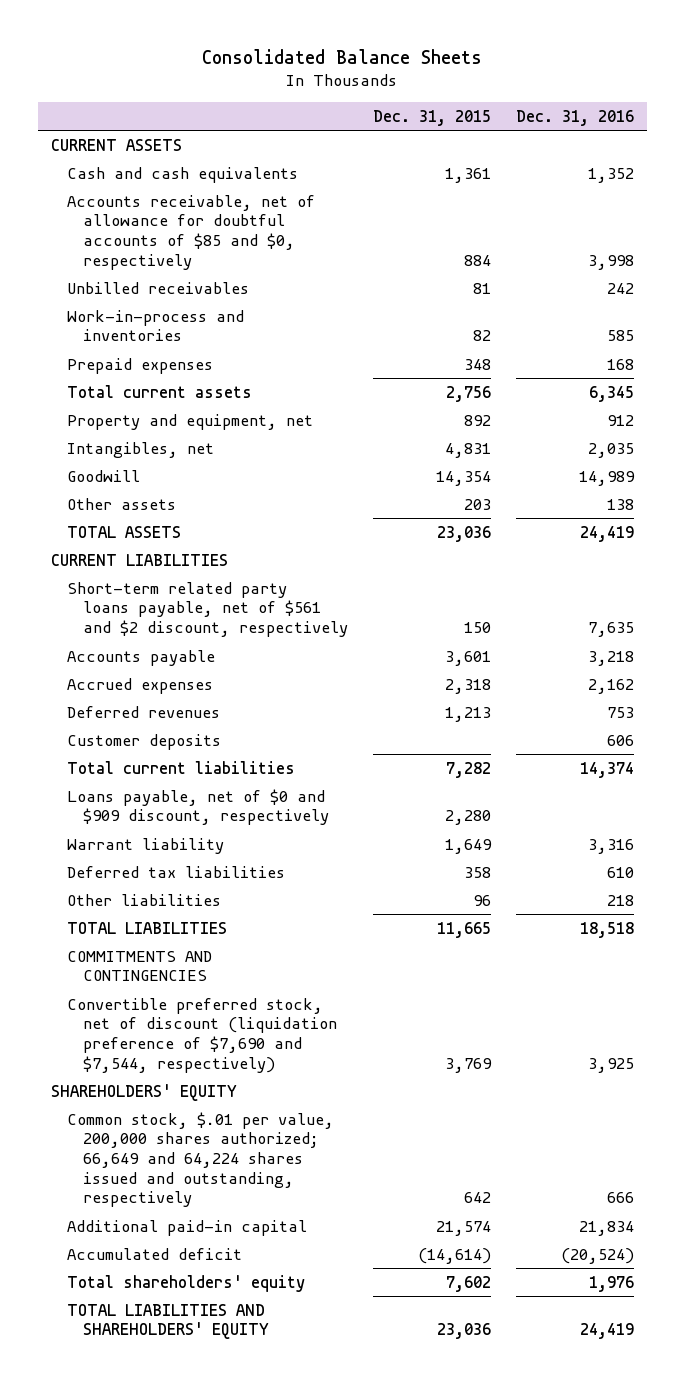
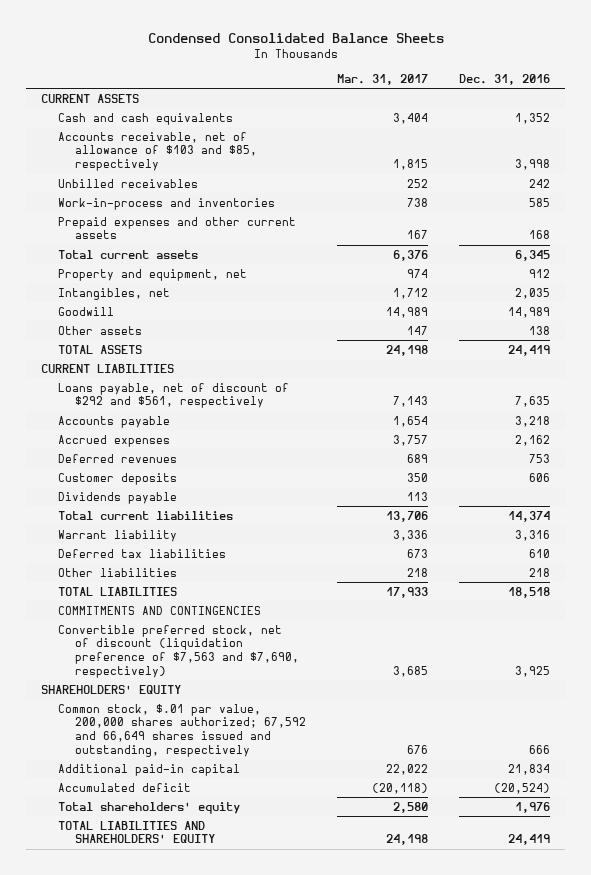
[202,48,483,64] Consolidated Balance Sheets -> [147,33,444,44] Condensed Consolidated Balance Sheets
[373,109,492,126] Dec. 31, 2015 -> none
none -> [336,74,428,86] Mar. 31, 2017
[66,194,315,270] Accounts receivable, net of allowance for doubtful accounts of $85 and $0, respectively -> [58,131,257,172] Accounts receivable, net of allowance of $103 and $85, respectively
[66,357,213,374] Prepaid expenses -> [58,216,297,240] Prepaid expenses and other current assets
[66,581,348,638] Short-term related party loans payable, net of $561 and $2 discount, respectively -> [58,382,290,409] Loans payable, net of discount of $292 and $561, respectively
none -> [58,491,178,504] Dividends payable
[66,788,329,826] Loans payable, net of $0 and $909 discount, respectively -> none
[66,997,337,1073] Convertible preferred stock, net of discount (liquidation preference of $7,690 and $7,544, respectively) -> [58,624,299,678] Convertible preferred stock, net of discount (liquidation preference of $7,563 and $7,690, respectively)
[66,1111,334,1208] Common stock, $.01 per value, 200,000 shares authorized; 66,649 and 64,224 shares issued and outstanding, respectively -> [58,703,306,757] Common stock, $.01 par value, 200,000 shares authorized; 67,592 and 66,649 shares issued and outstanding, respectively

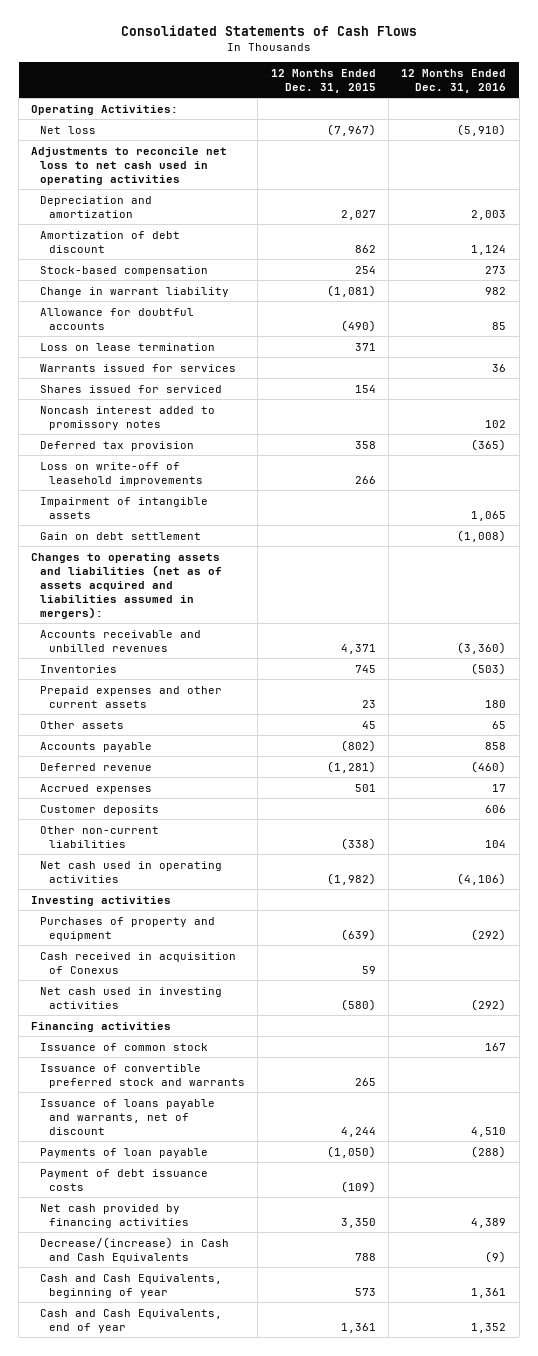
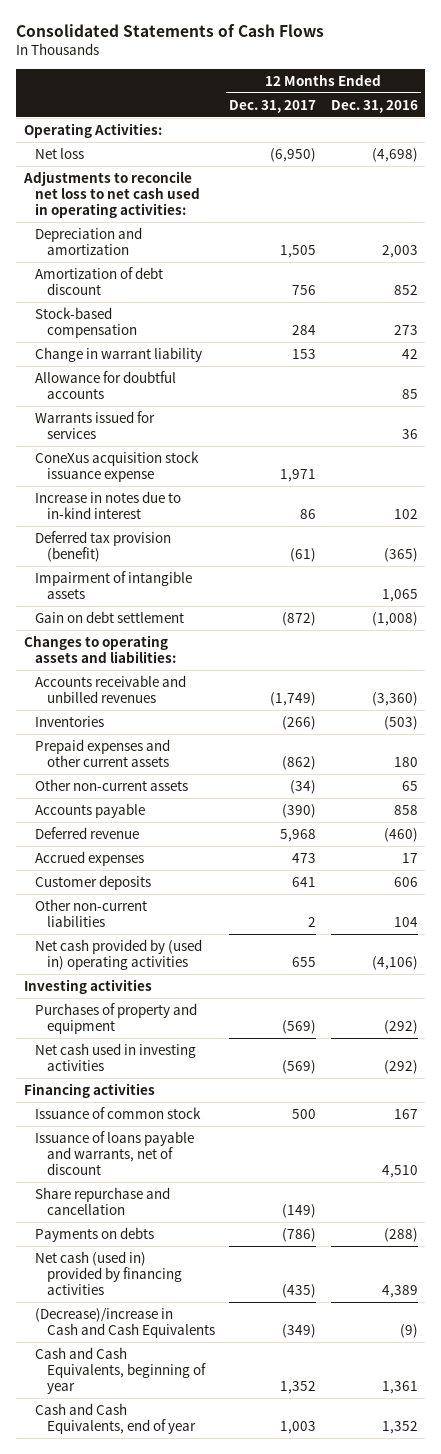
[270,68,376,93] 12 Months Ended Dec. 31, 2015 -> none
none -> [229,99,317,113] Dec. 31, 2017
[457,123,507,136] (5,910) -> [371,147,418,162] (4,698)
[31,146,228,185] Adjustments to reconcile net loss to net cash used in operating activities -> [22,170,201,218] Adjustments to reconcile net loss to net cash used in operating activities:
[471,244,507,255] 1,124 -> [393,284,418,295] 852
[485,286,507,295] 982 -> [401,348,418,359] 42
[40,342,216,351] Loss on lease termination -> none
[40,384,223,393] Shares issued for serviced -> none
[40,405,216,430] Noncash interest added to promissory notes -> none
[40,461,204,486] Loss on write-off of leasehold improvements -> none
none -> [35,450,200,482] ConeXus acquisition stock issuance expense
none -> [35,490,182,519] Increase in notes due to in-kind interest
[40,440,195,451] Deferred tax provision -> [35,530,172,562] Deferred tax provision (benefit)
[31,552,223,619] Changes to operating assets and liabilities (net as of assets acquired and liabilities assumed in mergers): -> [23,634,177,663] Changes to operating assets and liabilities:
[40,720,125,729] Other assets -> [35,778,189,791] Other non-current assets
[40,860,223,883] Net cash used in operating activities -> [35,938,203,970] Net cash provided by (used in) operating activities
[40,951,237,974] Cash received in acquisition of Conexus -> none
[40,1063,246,1088] Issuance of convertible preferred stock and warrants -> none
[40,1168,209,1191] Payment of debt issuance costs -> none
none -> [35,1186,171,1215] Share repurchase and cancellation
[40,1147,209,1158] Payments of loan payable -> [35,1226,155,1242] Payments on debts
[40,1203,190,1228] Net cash provided by financing activities -> [35,1250,182,1295] Net cash (used in) provided by financing activities
[40,1236,230,1263] Decrease/(increase) in Cash and Cash Equivalents -> [35,1307,215,1338] (Decrease)/increase in Cash and Cash Equivalents

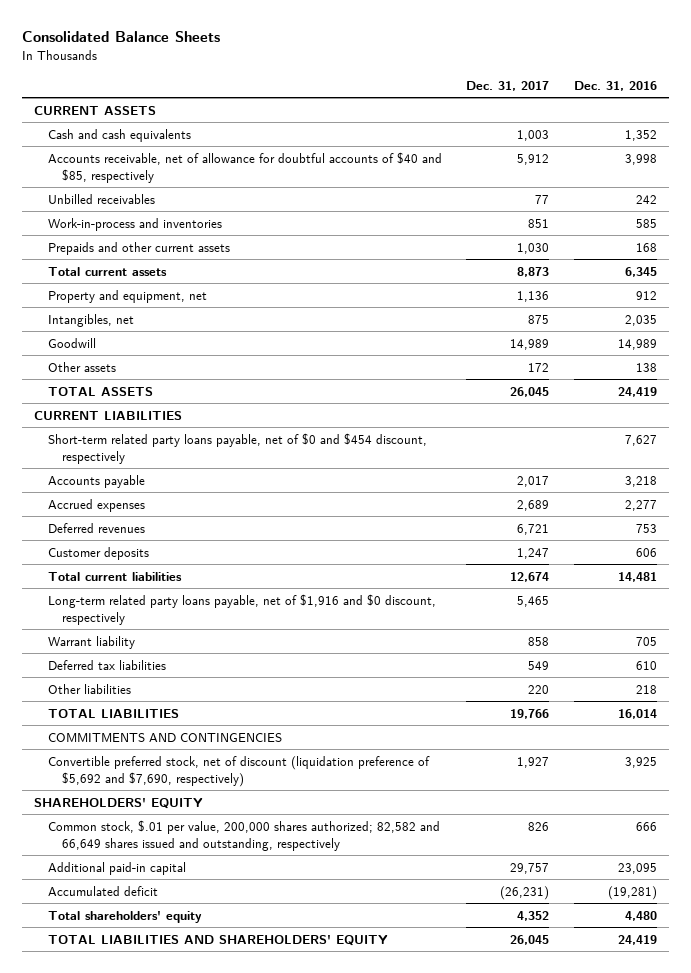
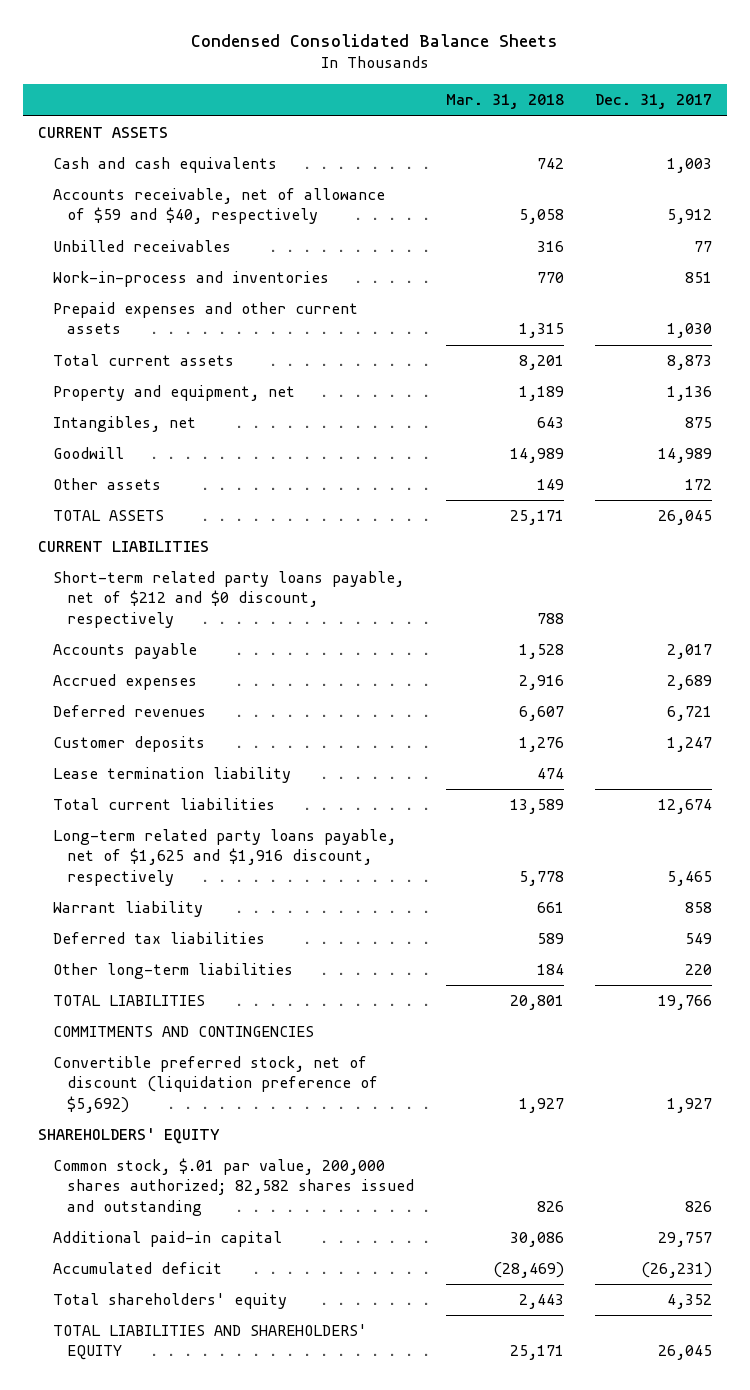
[21,31,220,43] Consolidated Balance Sheets -> [190,34,558,48] Condensed Consolidated Balance Sheets
[573,80,657,91] Dec. 31, 2016 -> none
none -> [445,94,564,110] Mar. 31, 2018
[47,151,442,183] Accounts receivable, net of allowance for doubtful accounts of $40 and $85, respectively -> [52,188,385,225] Accounts receivable, net of allowance of $59 and $40, respectively
[47,241,230,255] Prepaids and other current assets -> [52,302,358,335] Prepaid expenses and other current assets
[47,432,427,464] Short-term related party loans payable, net of $0 and $454 discount, respectively -> [52,571,404,628] Short-term related party loans payable, net of $212 and $0 discount, respectively
none -> [52,767,291,784] Lease termination liability
[47,593,436,625] Long-term related party loans payable, net of $1,916 and $0 discount, respectively -> [52,829,396,886] Long-term related party loans payable, net of $1,625 and $1,916 discount, respectively
[47,683,131,694] Other liabilities -> [52,963,293,980] Other long-term liabilities
[47,755,430,787] Convertible preferred stock, net of discount (liquidation preference of $5,692 and $7,690, respectively) -> [52,1056,379,1113] Convertible preferred stock, net of discount (liquidation preference of $5,692)
[47,819,440,851] Common stock, $.01 per value, 200,000 shares authorized; 82,582 and 66,649 shares issued and outstanding, respectively -> [52,1158,415,1216] Common stock, $.01 par value, 200,000 shares authorized; 82,582 shares issued and outstanding

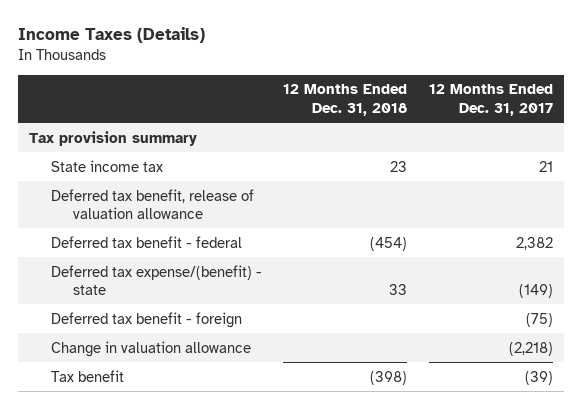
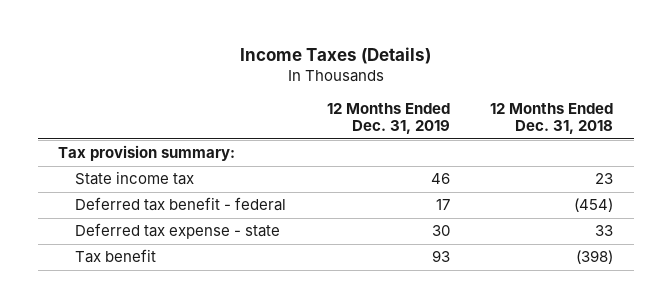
[429,84,554,116] 12 Months Ended Dec. 31, 2017 -> none
none -> [326,102,450,135] 12 Months Ended Dec. 31, 2019
[28,130,197,146] Tax provision summary -> [58,145,236,162] Tax provision summary:
[50,188,254,219] Deferred tax benefit, release of valuation allowance -> none
[50,311,242,328] Deferred tax benefit - foreign -> none
[50,340,251,357] Change in valuation allowance -> none
[50,264,262,295] Deferred tax expense/(benefit) - state -> [75,223,281,240] Deferred tax expense - state

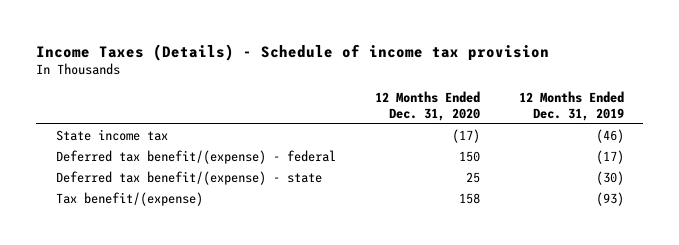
[239,46,431,64] Income Taxes (Details) -> [36,43,550,61] Income Taxes (Details) - Schedule of income tax provision
[490,102,614,135] 12 Months Ended Dec. 31, 2018 -> none
none -> [374,91,480,121] 12 Months Ended Dec. 31, 2020
[58,145,236,162] Tax provision summary: -> none
[430,173,450,185] 46 -> [595,129,624,144] (46)
[75,197,287,212] Deferred tax benefit - federal -> [55,150,336,165] Deferred tax benefit/(expense) - federal
[435,199,450,211] 17 -> [595,150,624,165] (17)
[75,223,281,240] Deferred tax expense - state -> [55,171,322,186] Deferred tax benefit/(expense) - state
[431,225,450,237] 30 -> [595,171,624,186] (30)
[75,249,157,264] Tax benefit -> [55,192,203,207] Tax benefit/(expense)
[431,250,450,263] 93 -> [595,192,624,207] (93)

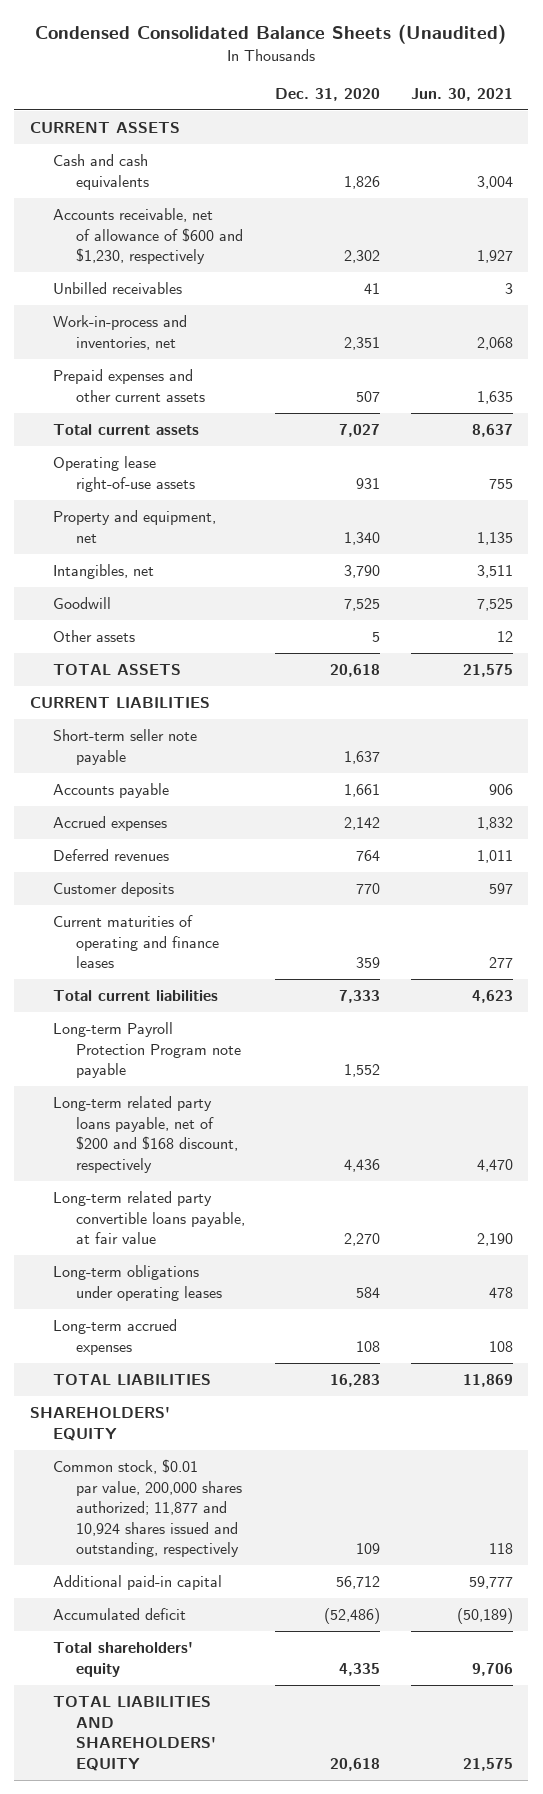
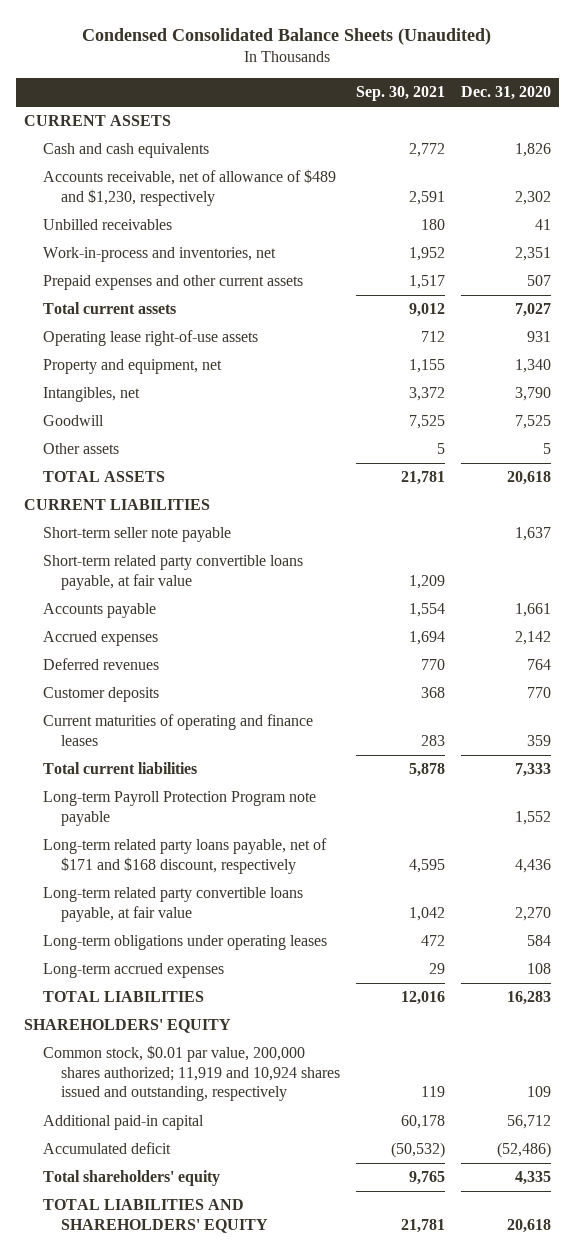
[411,87,514,101] Jun. 30, 2021 -> none
none -> [355,86,445,102] Sep. 30, 2021
[52,208,243,265] Accounts receivable, net of allowance of $600 and $1,230, respectively -> [42,169,336,206] Accounts receivable, net of allowance of $489 and $1,230, respectively
none -> [42,555,303,590] Short-term related party convertible loans payable, at fair value
[52,1096,238,1173] Long-term related party loans payable, net of $200 and $168 discount, respectively -> [42,838,327,874] Long-term related party loans payable, net of $171 and $168 discount, respectively
[52,1459,242,1558] Common stock, $0.01 par value, 200,000 shares authorized; 11,877 and 10,924 shares issued and outstanding, respectively -> [42,1045,340,1102] Common stock, $0.01 par value, 200,000 shares authorized; 11,919 and 10,924 shares issued and outstanding, respectively

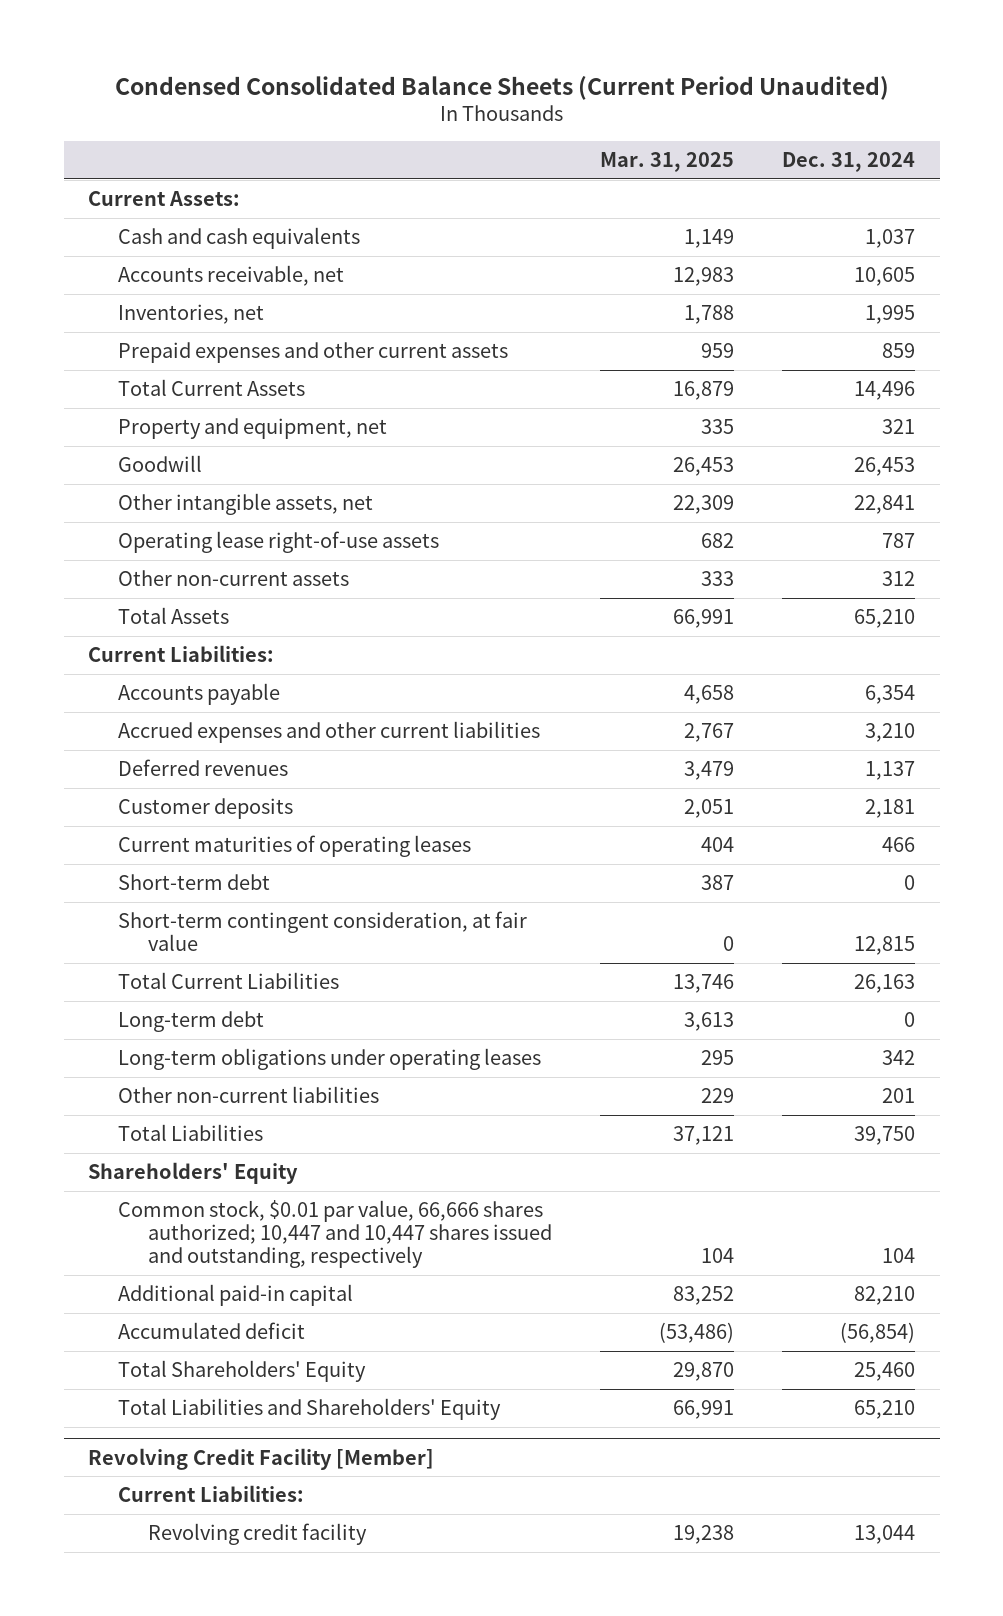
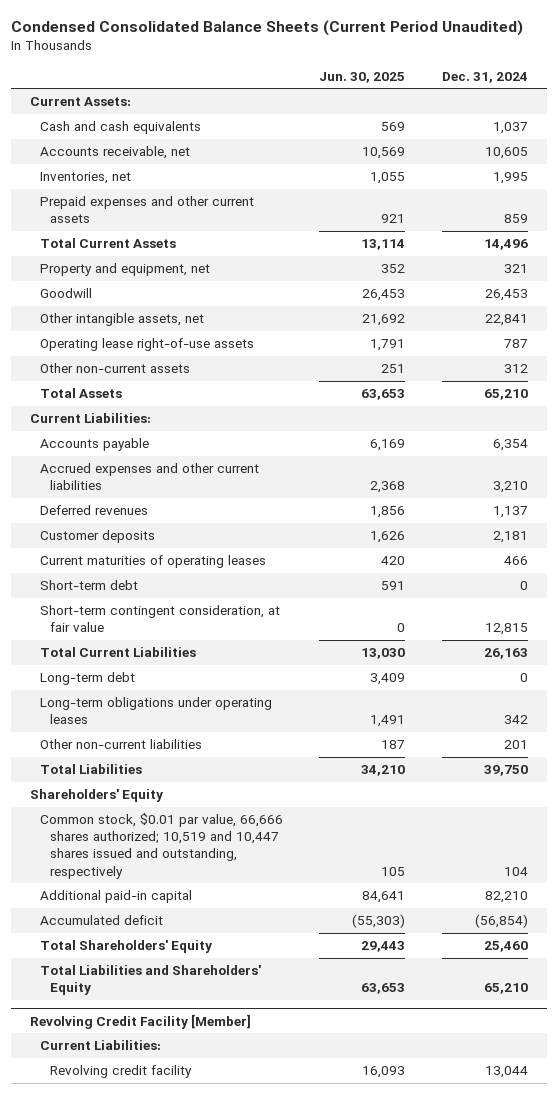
[599,152,734,173] Mar. 31, 2025 -> none
none -> [319,71,406,83] Jun. 30, 2025
[117,1200,552,1269] Common stock, $0.01 par value, 66,666 shares authorized; 10,447 and 10,447 shares issued and outstanding, respectively -> [39,813,283,879] Common stock, $0.01 par value, 66,666 shares authorized; 10,519 and 10,447 shares issued and outstanding, respectively

